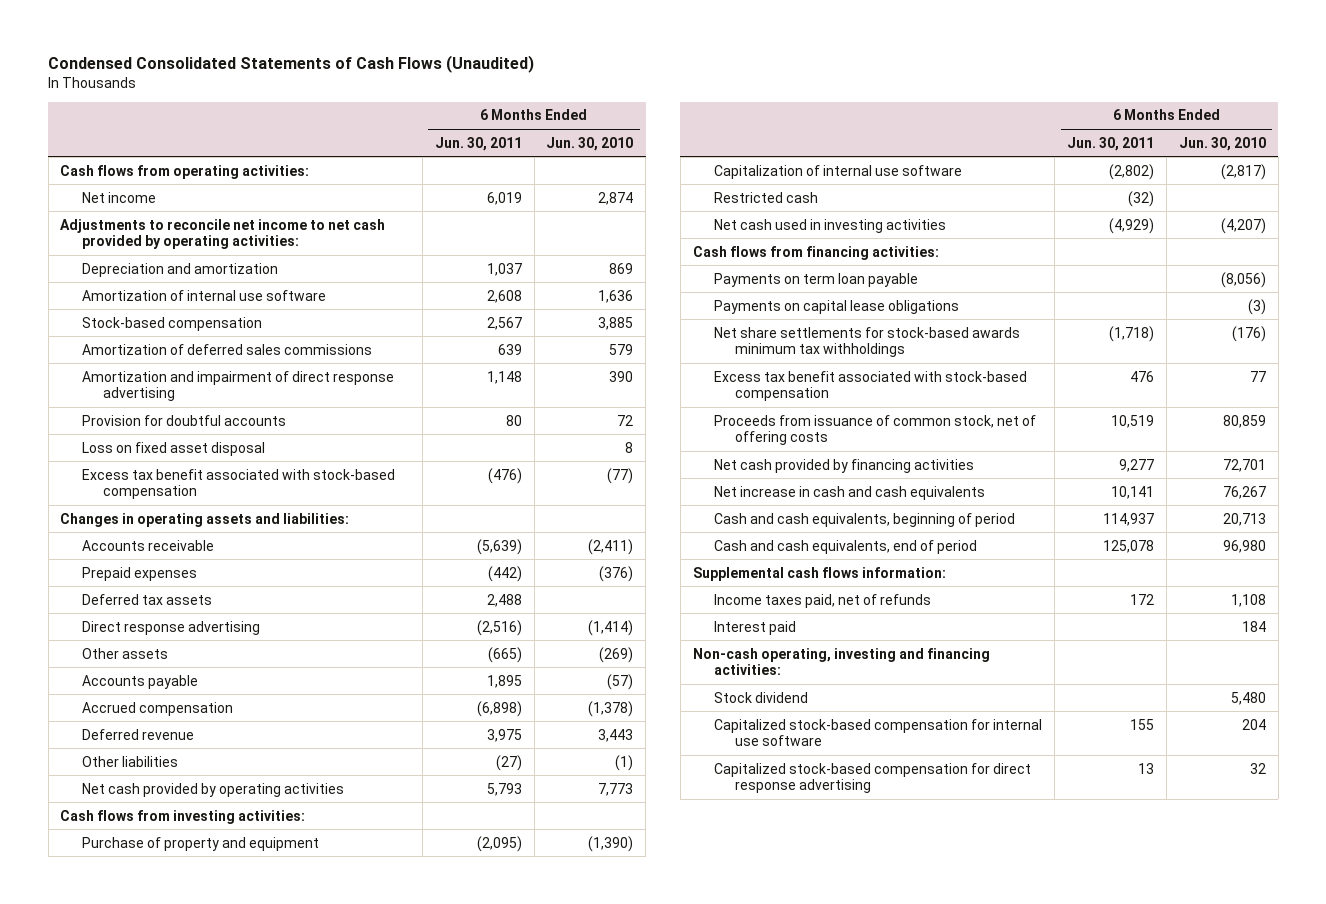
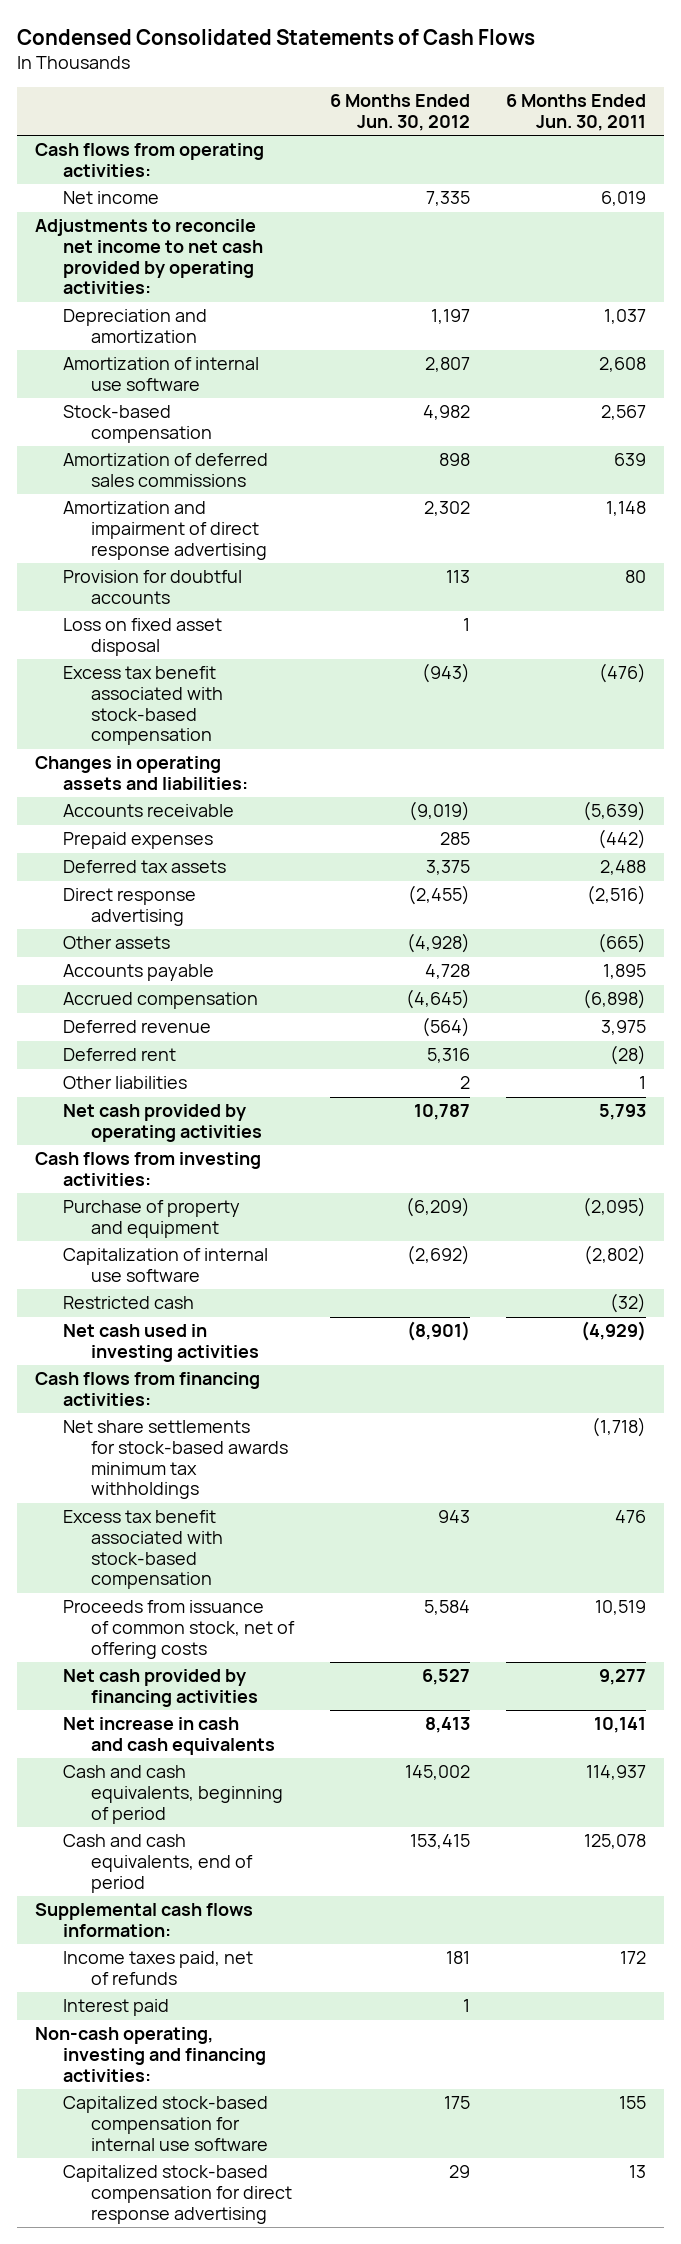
[48,55,535,74] Condensed Consolidated Statements of Cash Flows (Unaudited) -> [17,28,536,45] Condensed Consolidated Statements of Cash Flows
[546,136,634,151] Jun. 30, 2010 -> none
none -> [330,94,471,131] 6 Months Ended Jun. 30, 2012
none -> [63,1048,177,1062] Deferred rent
[495,754,522,771] (27) -> [638,1076,646,1090] 1
[714,272,919,287] Payments on term loan payable -> none
[714,299,960,314] Payments on capital lease obligations -> none
[714,691,809,703] Stock dividend -> none

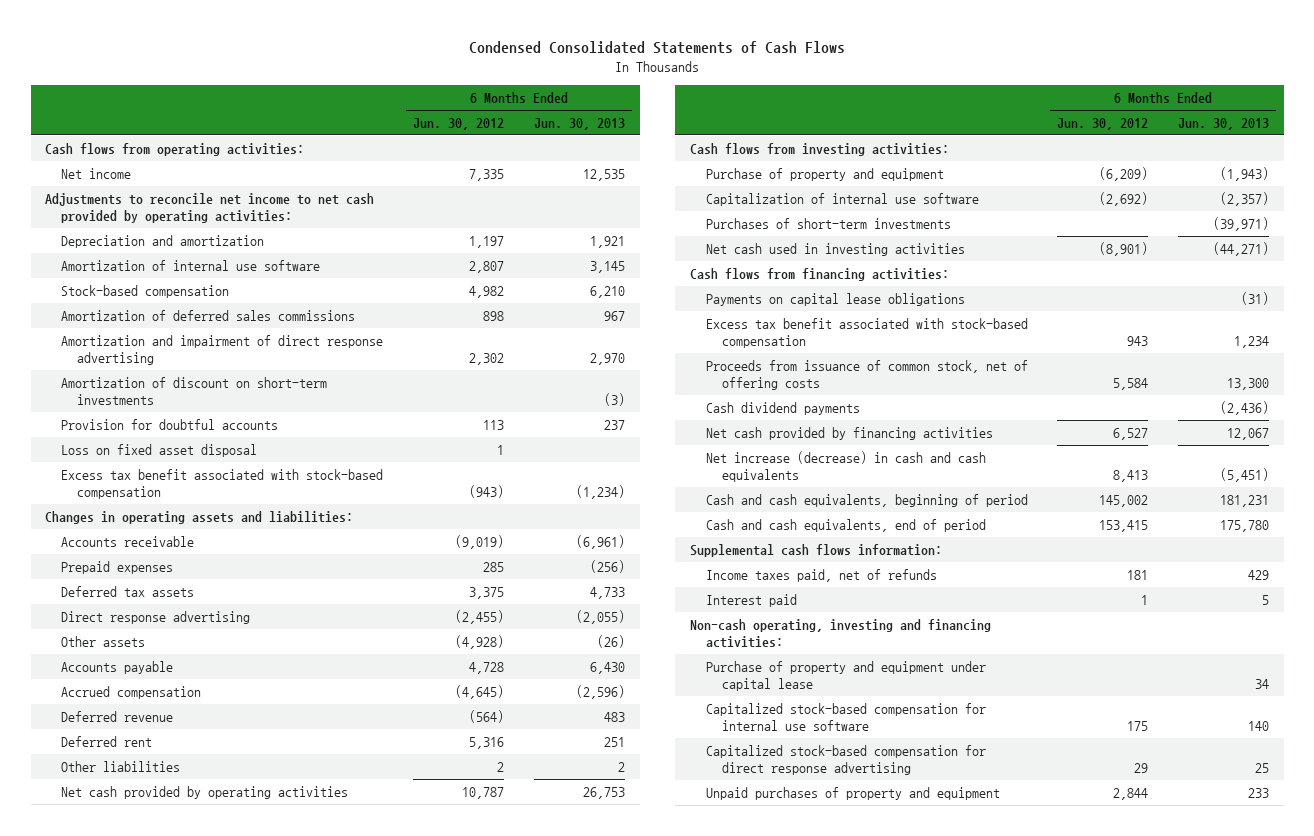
[505,94,646,131] 6 Months Ended Jun. 30, 2011 -> none
none -> [533,117,625,130] Jun. 30, 2013
none -> [61,376,328,406] Amortization of discount on short-term investments
[63,1296,195,1310] Restricted cash -> none
none -> [705,217,951,229] Purchases of short-term investments
[63,1420,289,1500] Net share settlements for stock-based awards minimum tax withholdings -> none
none -> [705,292,965,306] Payments on capital lease obligations
none -> [705,401,860,415] Cash dividend payments
[63,1717,276,1756] Net increase in cash and cash equivalents -> [705,450,986,483] Net increase (decrease) in cash and cash equivalents
none -> [705,660,986,692] Purchase of property and equipment under capital lease
none -> [705,786,1000,800] Unpaid purchases of property and equipment

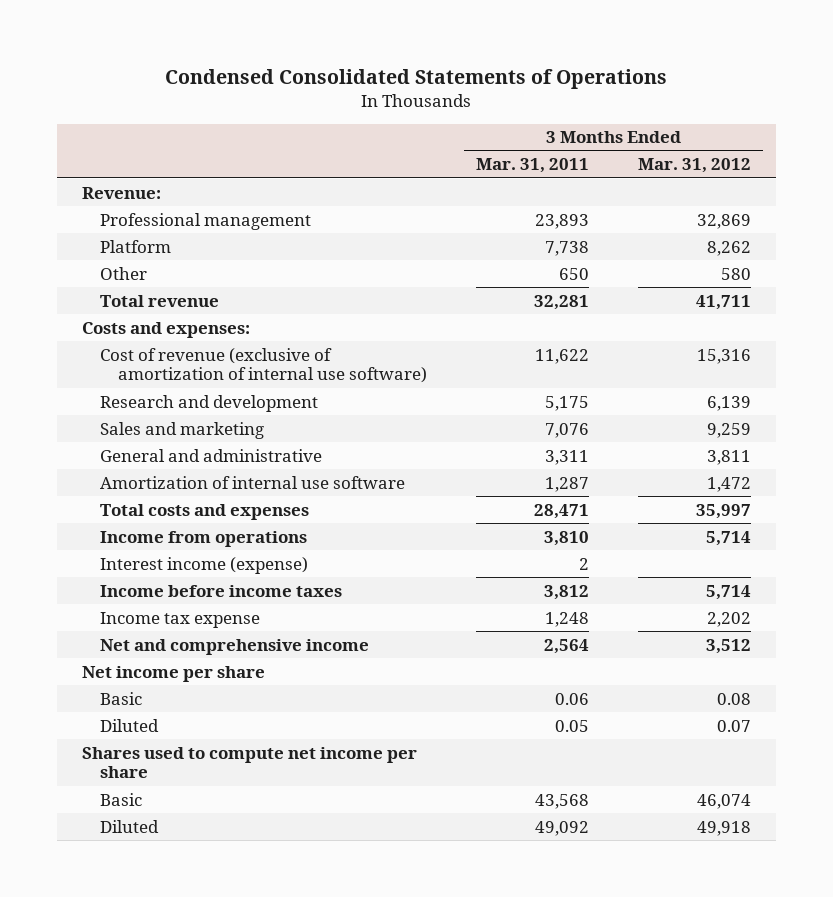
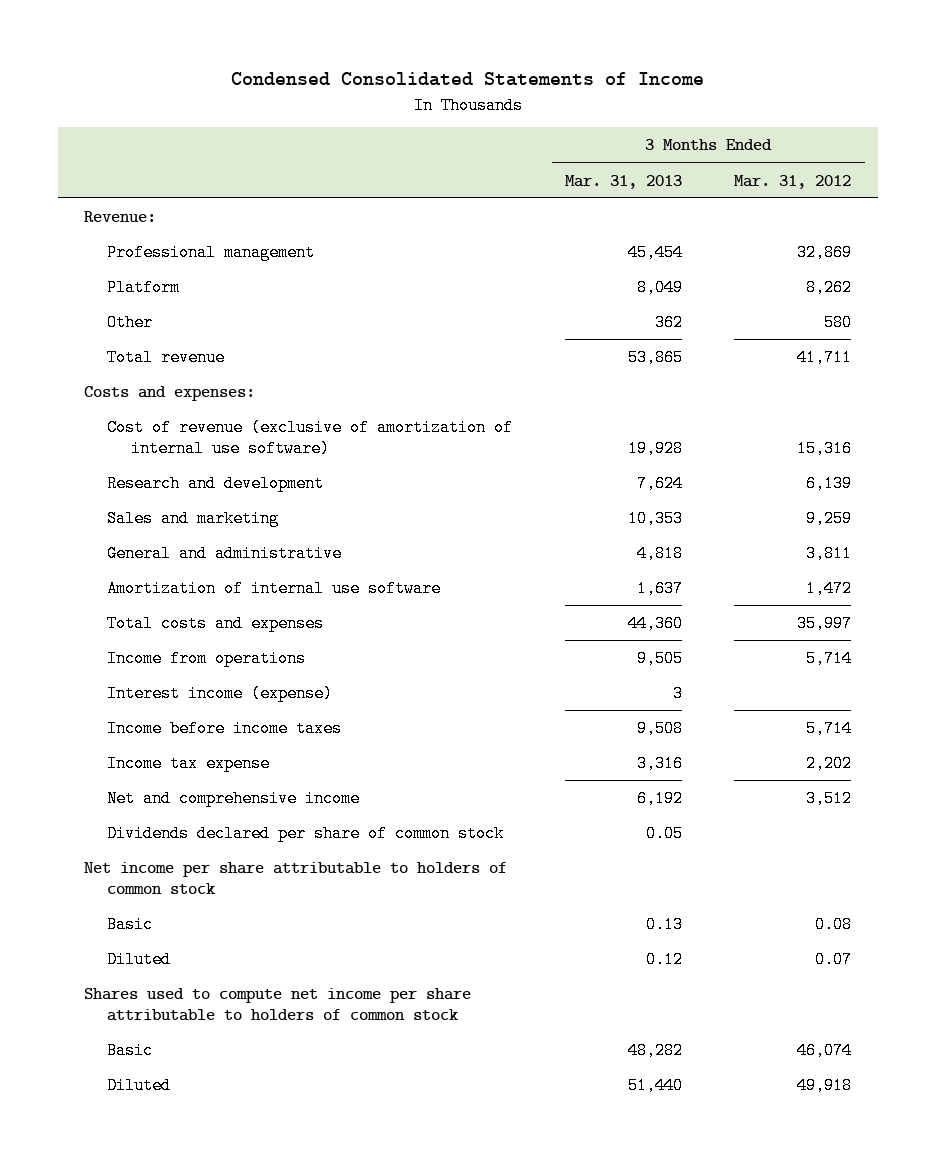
[165,68,668,89] Condensed Consolidated Statements of Operations -> [230,72,704,87] Condensed Consolidated Statements of Income
[476,158,590,174] Mar. 31, 2011 -> none
none -> [564,174,682,189] Mar. 31, 2013
none -> [107,825,505,843] Dividends declared per share of common stock
[81,665,265,682] Net income per share -> [83,862,507,895] Net income per share attributable to holders of common stock
[81,746,417,779] Shares used to compute net income per share -> [83,988,471,1022] Shares used to compute net income per share attributable to holders of common stock

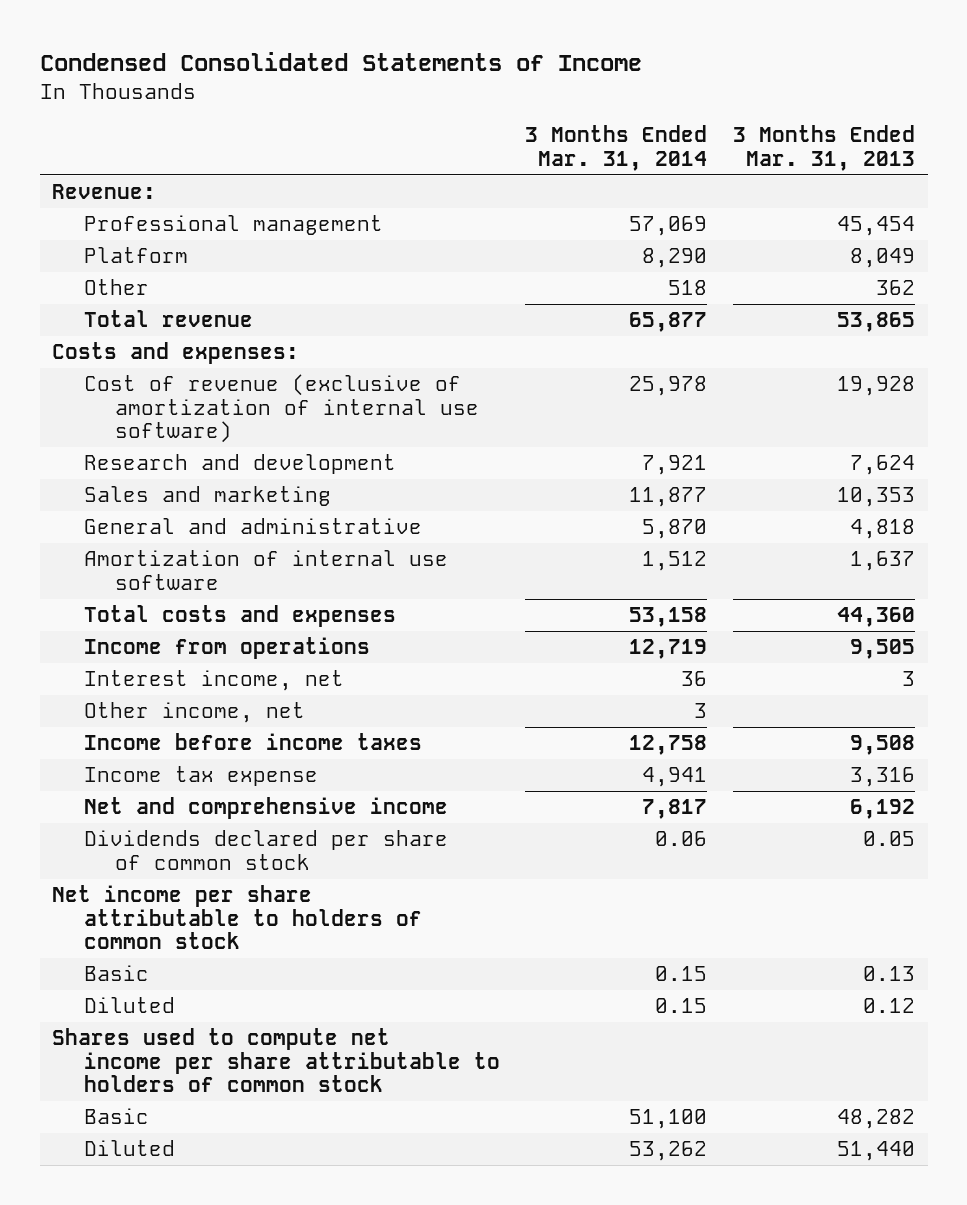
[734,174,852,189] Mar. 31, 2012 -> none
none -> [525,125,708,171] 3 Months Ended Mar. 31, 2014
[107,685,334,703] Interest income (expense) -> [83,670,344,692] Interest income, net
none -> [83,702,305,724] Other income, net

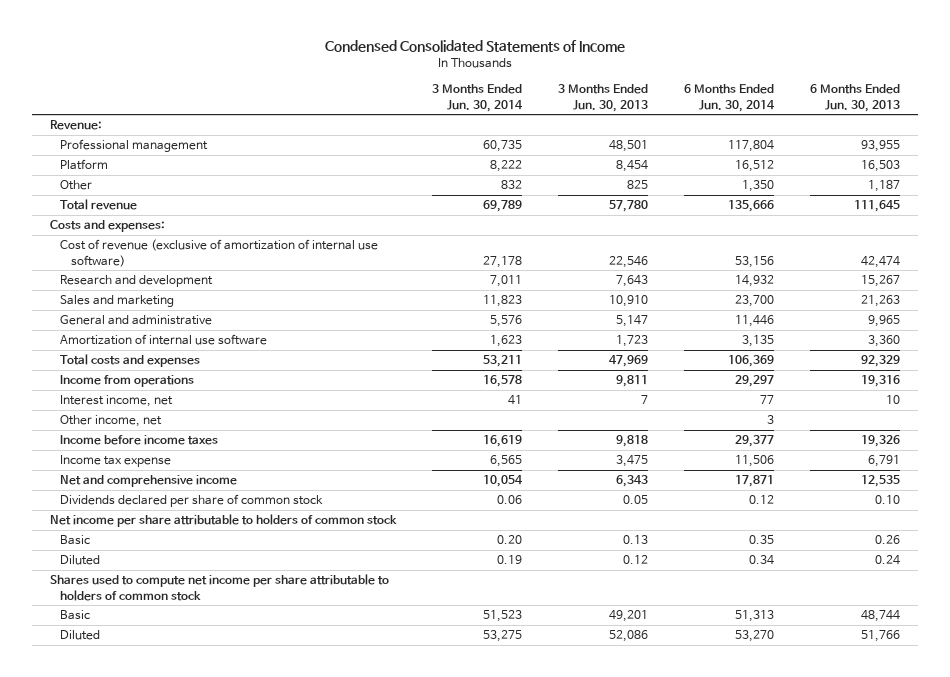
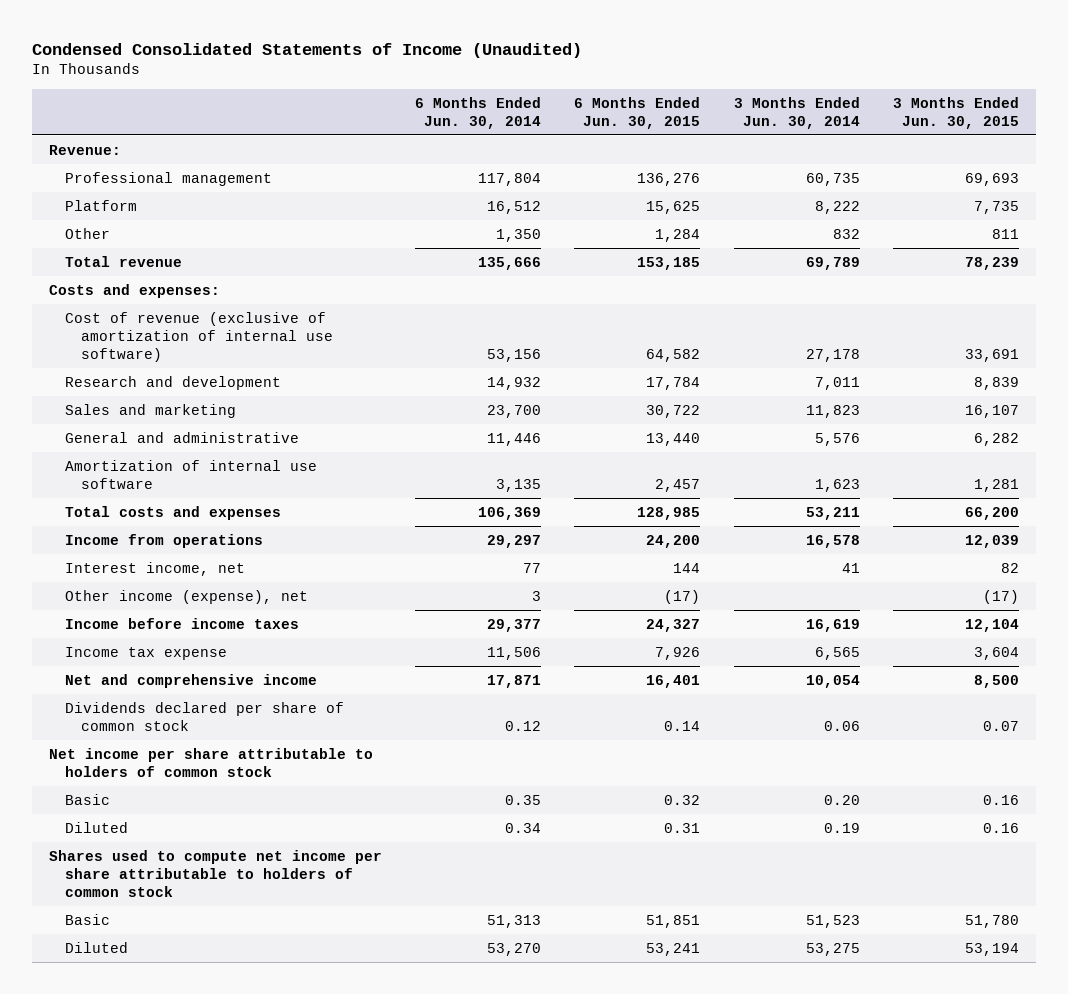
[325,39,626,52] Condensed Consolidated Statements of Income -> [31,42,582,58] Condensed Consolidated Statements of Income (Unaudited)
[558,84,649,112] 3 Months Ended Jun. 30, 2013 -> none
[810,84,901,112] 6 Months Ended Jun. 30, 2013 -> none
none -> [574,96,701,129] 6 Months Ended Jun. 30, 2015
none -> [893,96,1020,129] 3 Months Ended Jun. 30, 2015
[60,415,163,428] Other income, net -> [64,589,308,604] Other income (expense), net

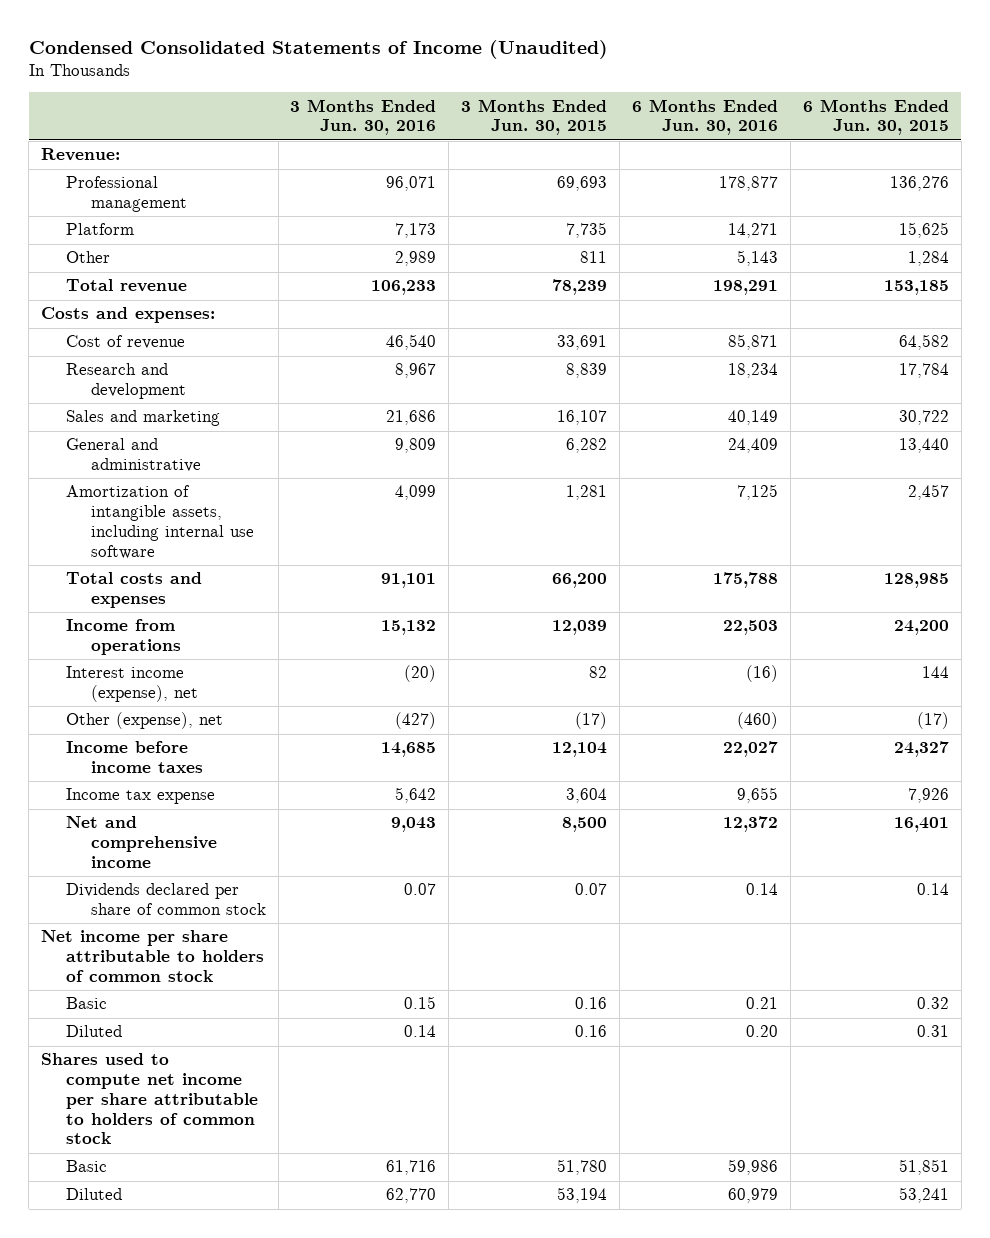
[415,96,542,129] 6 Months Ended Jun. 30, 2014 -> none
[733,96,860,129] 3 Months Ended Jun. 30, 2014 -> none
none -> [290,98,437,136] 3 Months Ended Jun. 30, 2016
none -> [631,98,778,136] 6 Months Ended Jun. 30, 2016
[64,311,334,362] Cost of revenue (exclusive of amortization of internal use software) -> [65,335,185,350] Cost of revenue
[64,459,317,489] Amortization of internal use software -> [65,485,254,559] Amortization of intangible assets, including internal use software
[64,561,245,576] Interest income, net -> [65,666,198,703] Interest income (expense), net
[64,589,308,604] Other income (expense), net -> [65,712,223,730] Other (expense), net

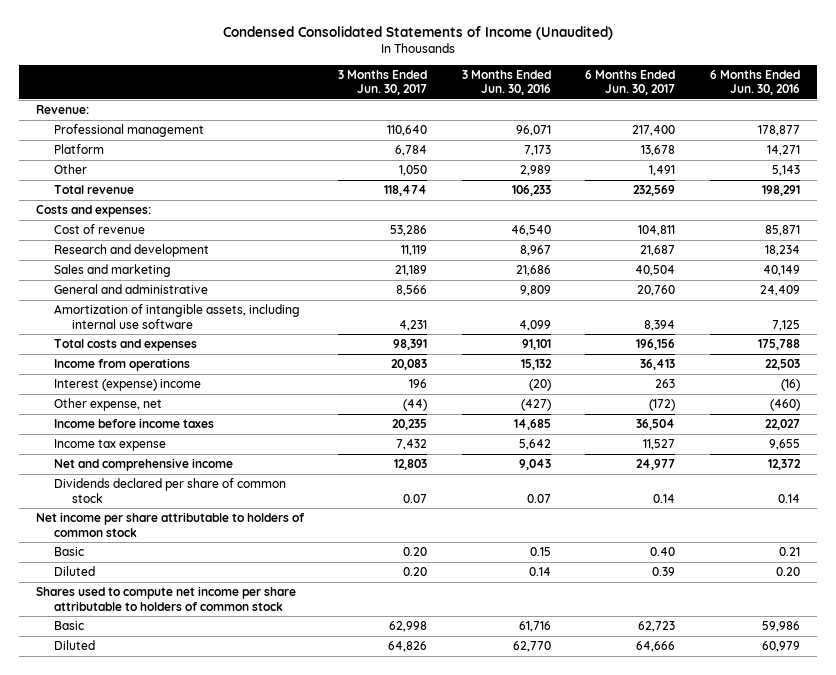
[461,98,608,136] 3 Months Ended Jun. 30, 2015 -> none
[802,98,949,136] 6 Months Ended Jun. 30, 2015 -> none
none -> [338,69,428,96] 3 Months Ended Jun. 30, 2017
none -> [585,69,676,96] 6 Months Ended Jun. 30, 2017
[65,666,198,703] Interest income (expense), net -> [54,378,202,391] Interest (expense) income
[65,712,223,730] Other (expense), net -> [54,397,163,411] Other expense, net

